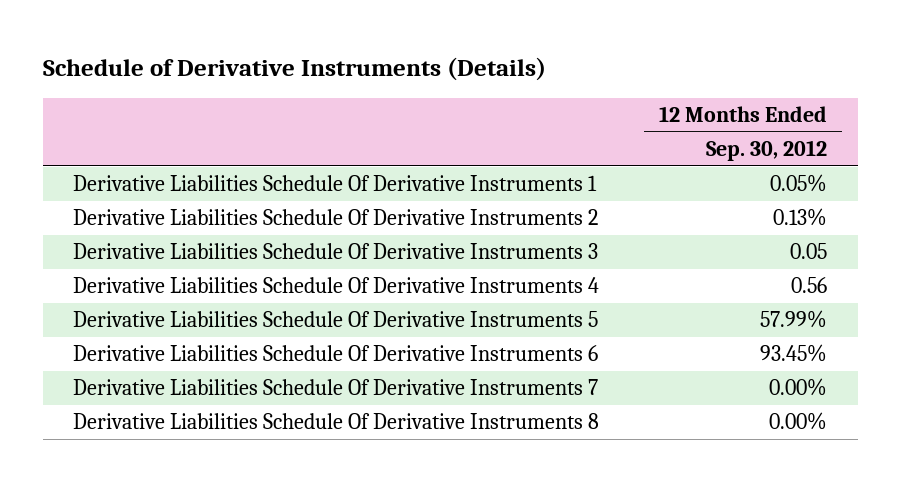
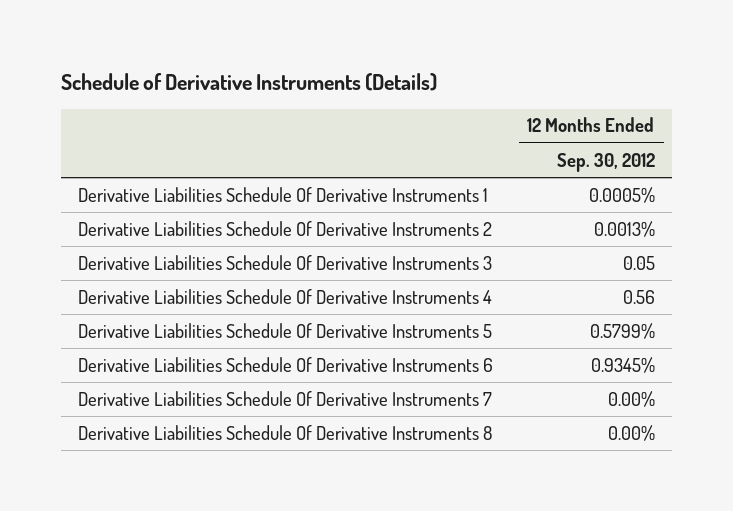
[770,174,828,193] 0.05% -> [588,186,655,203] 0.0005%
[773,208,828,227] 0.13% -> [593,220,655,237] 0.0013%
[760,310,828,329] 57.99% -> [589,322,655,339] 0.5799%
[760,344,828,363] 93.45% -> [590,356,655,373] 0.9345%

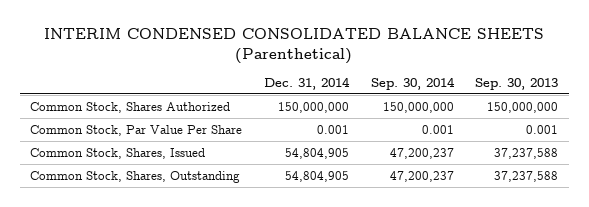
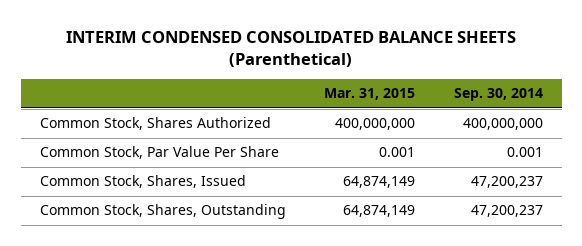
[263,76,350,90] Dec. 31, 2014 -> none
[475,77,559,90] Sep. 30, 2013 -> none
none -> [324,88,416,101] Mar. 31, 2015
[382,101,454,113] 150,000,000 -> [462,118,543,131] 400,000,000

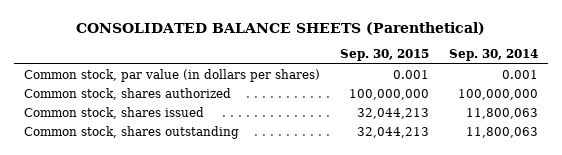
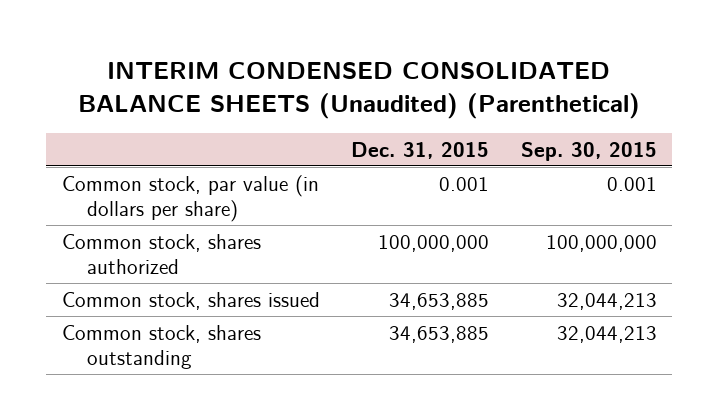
[75,21,485,35] CONSOLIDATED BALANCE SHEETS (Parenthetical) -> [78,61,641,119] INTERIM CONDENSED CONSOLIDATED BALANCE SHEETS (Unaudited) (Parenthetical)
[448,49,538,62] Sep. 30, 2014 -> none
none -> [351,141,490,159] Dec. 31, 2015
[23,68,320,82] Common stock, par value (in dollars per shares) -> [61,175,319,223] Common stock, par value (in dollars per share)

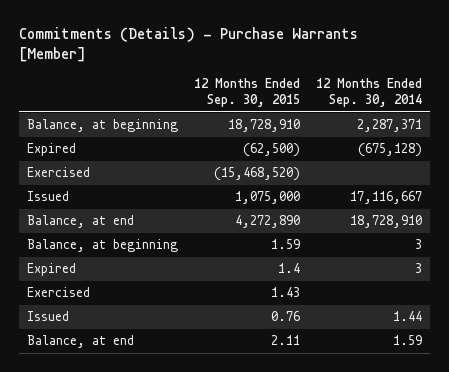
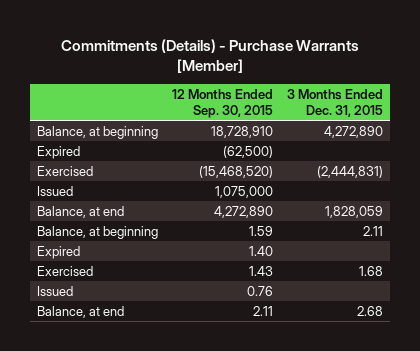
[315,78,422,108] 12 Months Ended Sep. 30, 2014 -> none
none -> [286,89,383,118] 3 Months Ended Dec. 31, 2015
[277,263,300,274] 1.4 -> [248,245,273,256] 1.40

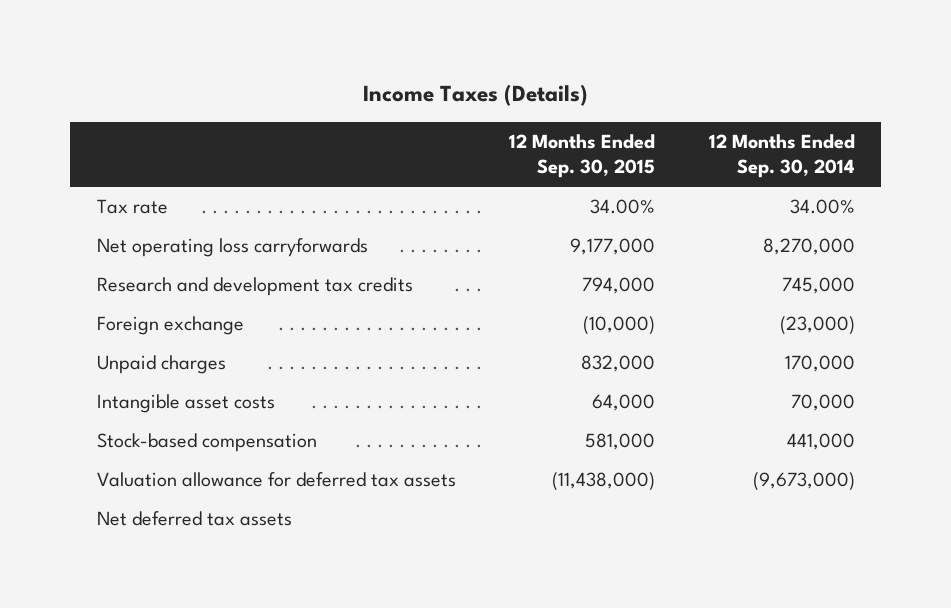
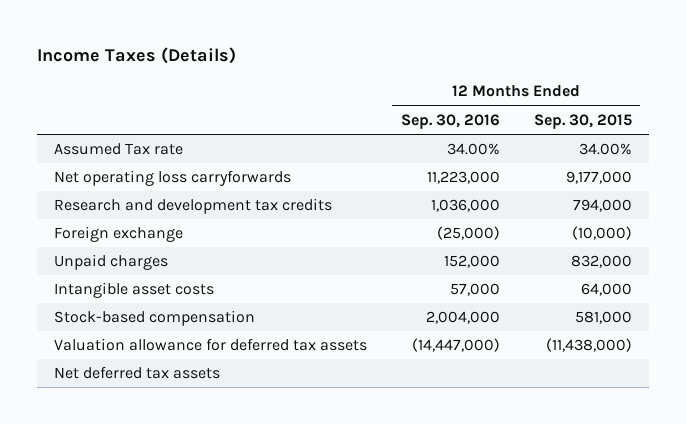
[708,133,855,179] 12 Months Ended Sep. 30, 2014 -> none
none -> [400,113,500,129] Sep. 30, 2016
[96,199,168,215] Tax rate -> [53,143,183,156] Assumed Tax rate

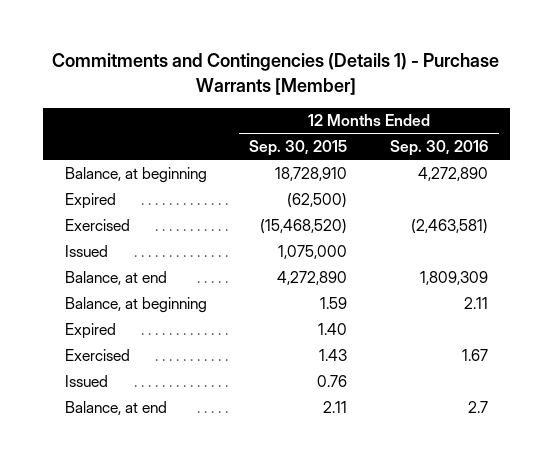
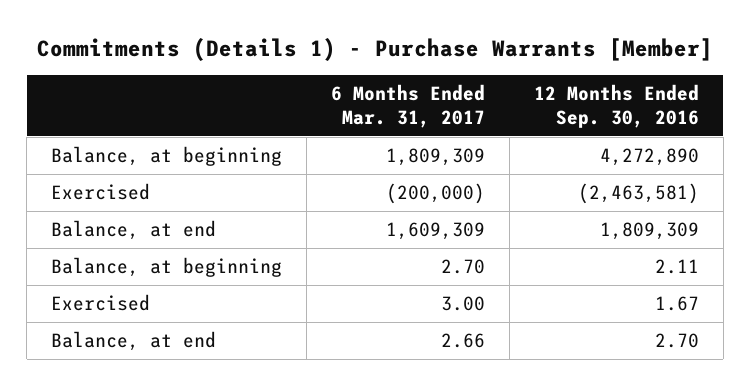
[52,53,500,95] Commitments and Contingencies (Details 1) - Purchase Warrants [Member] -> [37,38,714,62] Commitments (Details 1) - Purchase Warrants [Member]
[249,140,348,157] Sep. 30, 2015 -> none
none -> [331,84,486,129] 6 Months Ended Mar. 31, 2017
[64,192,116,209] Expired -> none
[64,244,108,257] Issued -> none
[64,322,116,339] Expired -> none
[64,374,108,387] Issued -> none
[468,400,489,413] 2.7 -> [655,332,700,348] 2.70

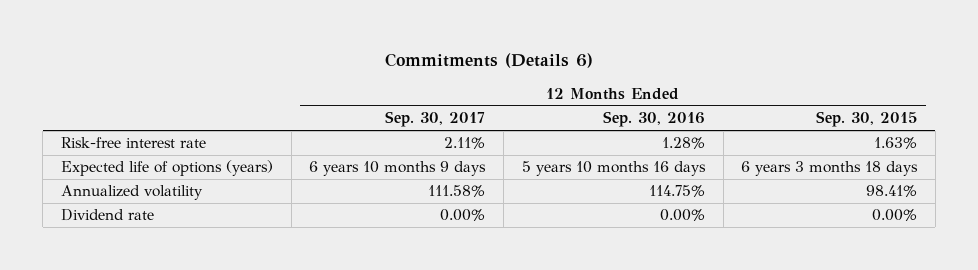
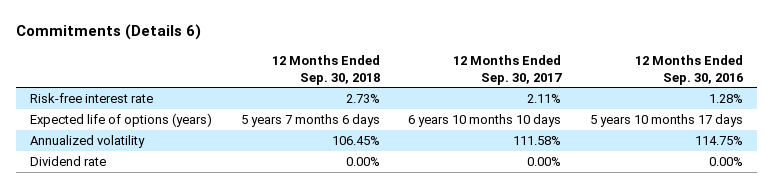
[816,111,918,128] Sep. 30, 2015 -> none
none -> [271,54,380,85] 12 Months Ended Sep. 30, 2018
[309,161,487,177] 6 years 10 months 9 days -> [408,114,562,128] 6 years 10 months 10 days
[521,161,706,177] 5 years 10 months 16 days -> [589,114,743,128] 5 years 10 months 17 days

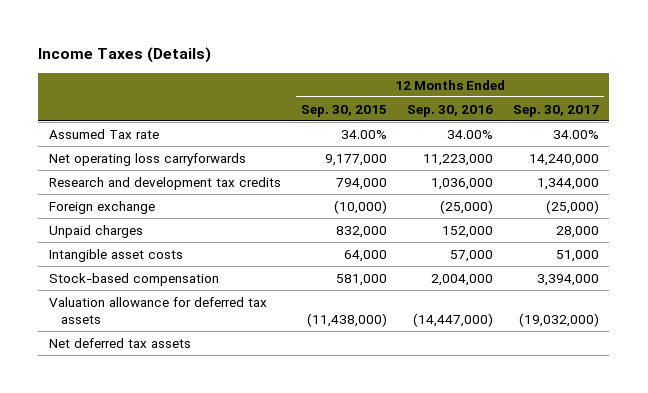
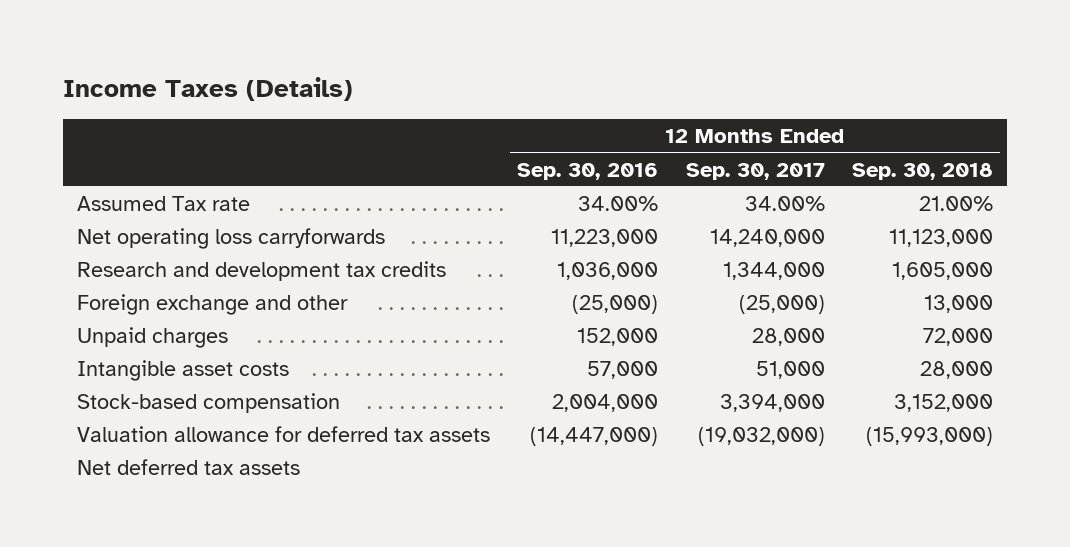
[300,104,387,117] Sep. 30, 2015 -> none
none -> [852,162,994,180] Sep. 30, 2018
[48,200,155,214] Foreign exchange -> [76,294,348,316] Foreign exchange and other

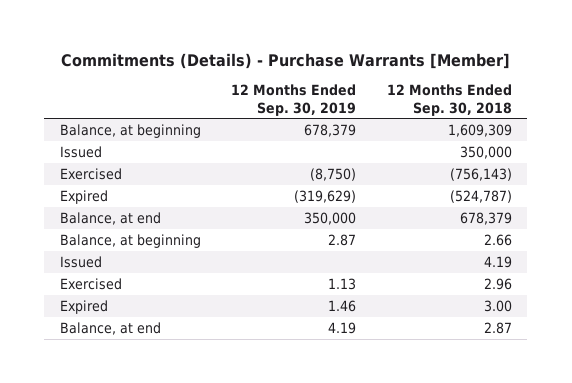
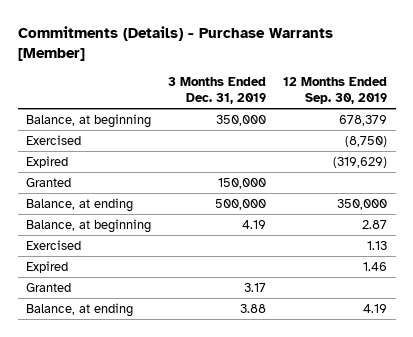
[386,84,512,116] 12 Months Ended Sep. 30, 2018 -> none
none -> [168,76,267,105] 3 Months Ended Dec. 31, 2019
[59,145,102,158] Issued -> none
none -> [26,177,72,187] Granted
[59,211,161,225] Balance, at end -> [26,197,134,212] Balance, at ending
[59,255,102,268] Issued -> none
none -> [26,282,72,292] Granted
[59,321,161,335] Balance, at end -> [26,302,134,317] Balance, at ending

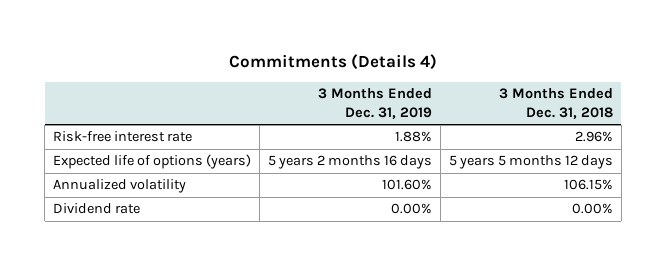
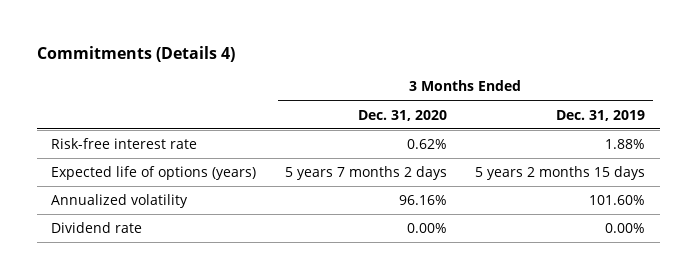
[498,88,613,119] 3 Months Ended Dec. 31, 2018 -> none
none -> [357,109,447,121] Dec. 31, 2020
[268,155,433,170] 5 years 2 months 16 days -> [475,165,646,180] 5 years 2 months 15 days

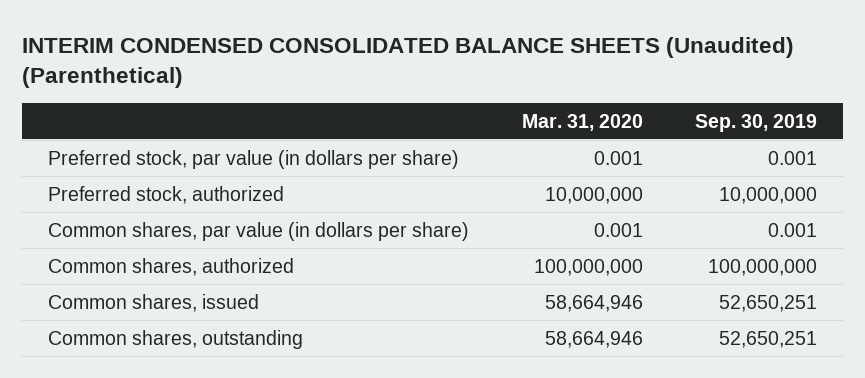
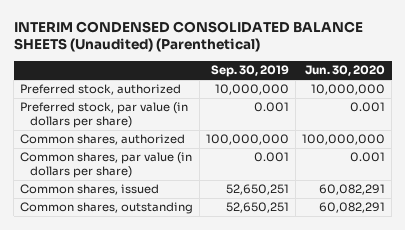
[521,113,643,131] Mar. 31, 2020 -> none
none -> [305,65,386,77] Jun. 30, 2020
[48,149,460,169] Preferred stock, par value (in dollars per share) -> [20,102,189,129] Preferred stock, par value (in dollars per share)
[48,221,470,241] Common shares, par value (in dollars per share) -> [20,152,193,179] Common shares, par value (in dollars per share)

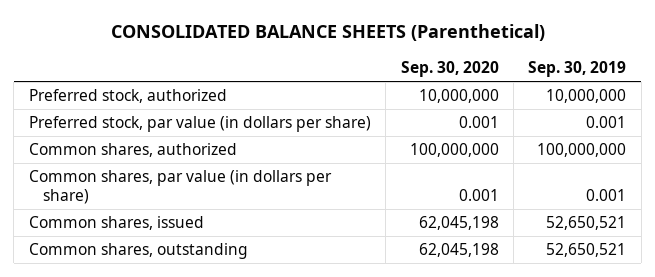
[13,20,363,53] INTERIM CONDENSED CONSOLIDATED BALANCE SHEETS (Unaudited) (Parenthetical) -> [110,24,545,42] CONSOLIDATED BALANCE SHEETS (Parenthetical)
[305,65,386,77] Jun. 30, 2020 -> none
none -> [400,61,499,78] Sep. 30, 2020
[226,184,290,196] 52,650,251 -> [546,216,627,231] 52,650,521
[226,202,290,214] 52,650,251 -> [546,243,627,258] 52,650,521

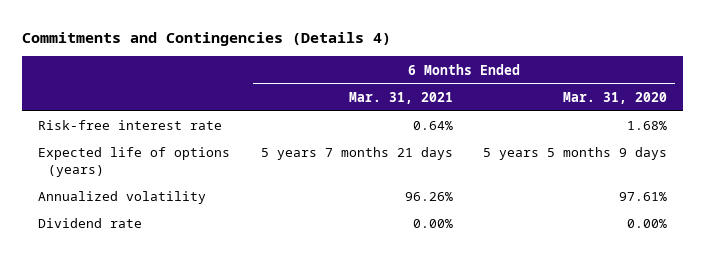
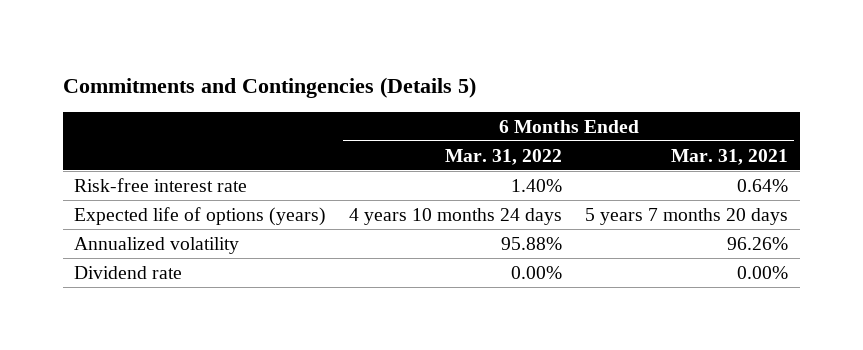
[22,31,392,46] Commitments and Contingencies (Details 4) -> [62,76,476,98] Commitments and Contingencies (Details 5)
[563,91,668,104] Mar. 31, 2020 -> none
none -> [445,148,563,165] Mar. 31, 2022
[260,147,453,161] 5 years 7 months 21 days -> [585,207,789,225] 5 years 7 months 20 days

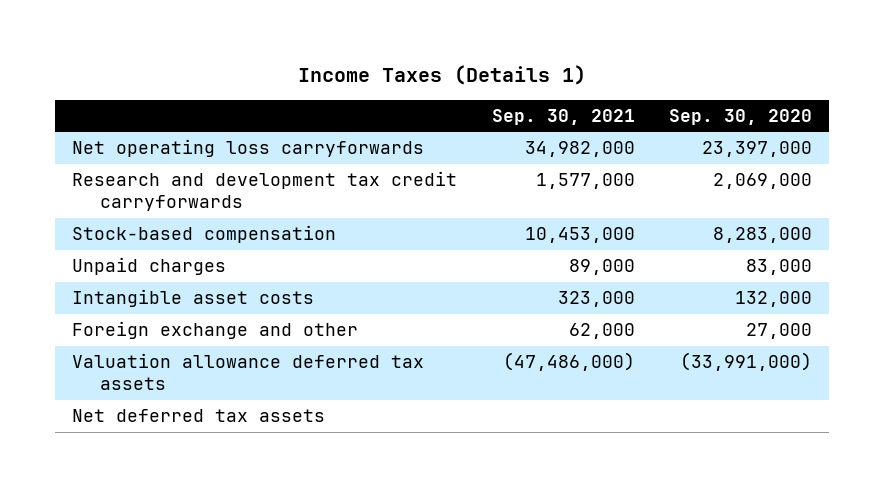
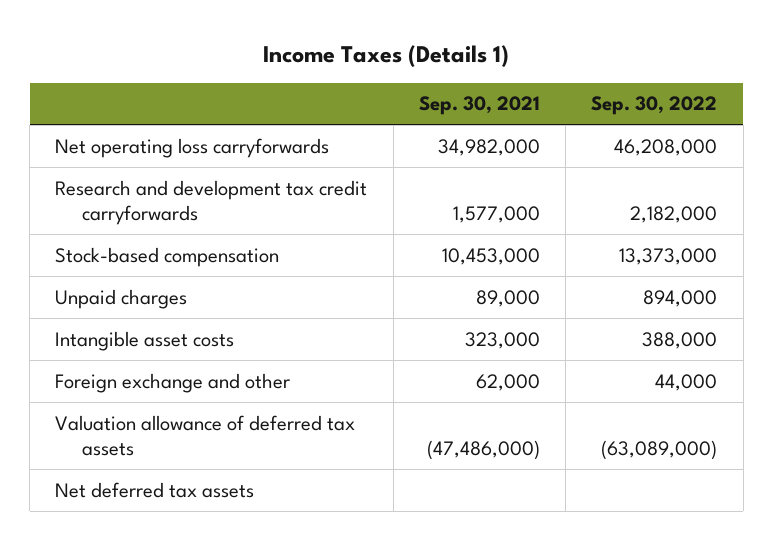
[668,108,812,125] Sep. 30, 2020 -> none
none -> [591,96,718,116] Sep. 30, 2022
[72,353,425,391] Valuation allowance deferred tax assets -> [55,414,356,456] Valuation allowance of deferred tax assets

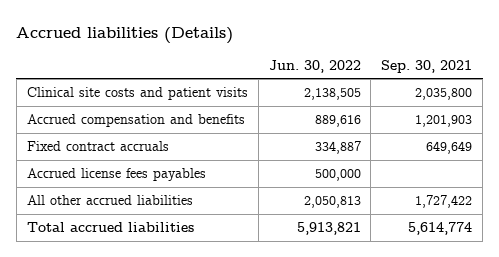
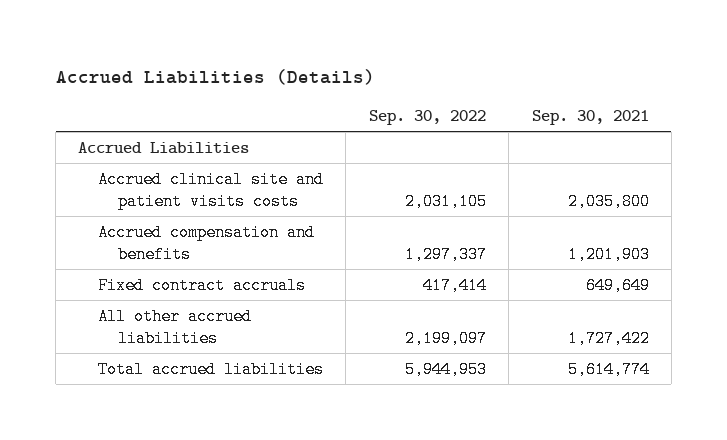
[16,26,234,44] Accrued liabilities (Details) -> [55,68,375,85] Accrued Liabilities (Details)
[268,59,361,73] Jun. 30, 2022 -> none
none -> [368,109,486,125] Sep. 30, 2022
none -> [78,141,250,154] Accrued Liabilities
[26,87,248,101] Clinical site costs and patient visits -> [98,170,325,210] Accrued clinical site and patient visits costs
[26,168,206,182] Accrued license fees payables -> none

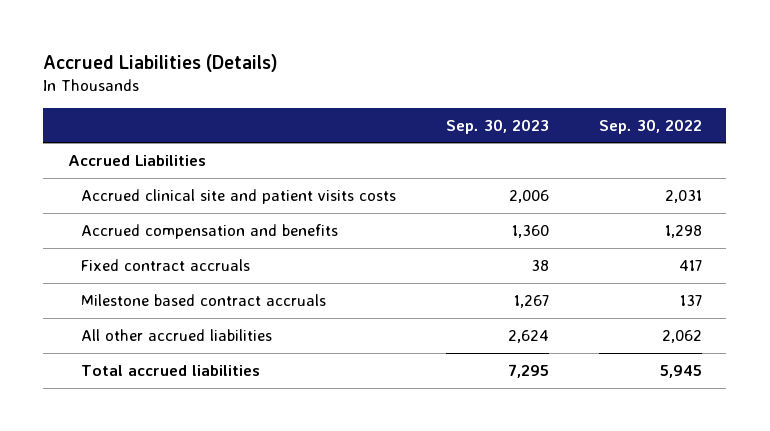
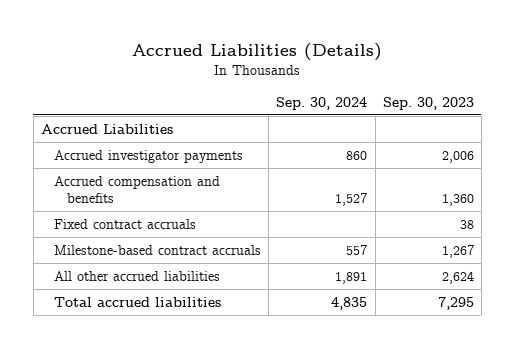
[598,118,702,134] Sep. 30, 2022 -> none
none -> [276,96,368,110] Sep. 30, 2024
[81,188,397,204] Accrued clinical site and patient visits costs -> none
none -> [54,149,244,163] Accrued investigator payments
[81,293,327,306] Milestone based contract accruals -> [54,244,262,255] Milestone-based contract accruals

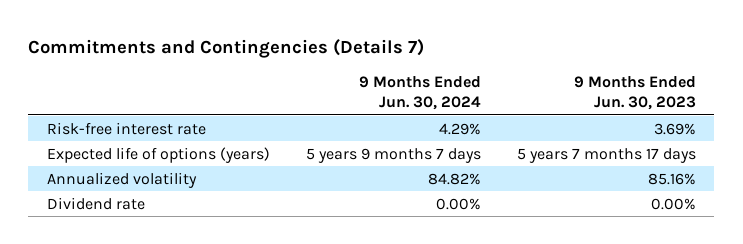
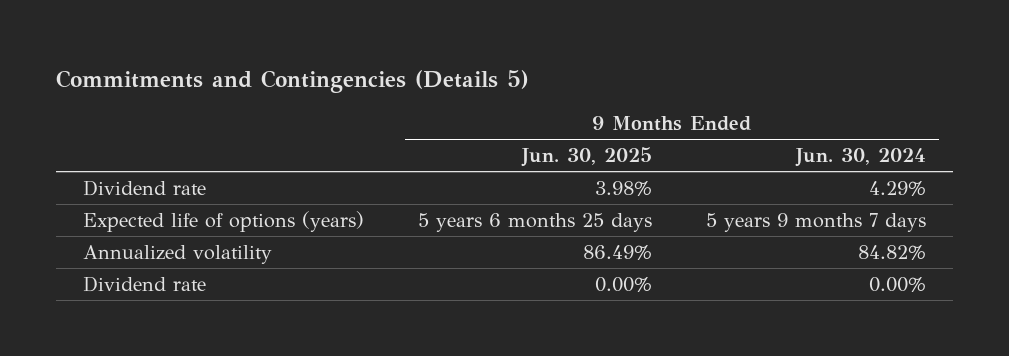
[28,39,425,59] Commitments and Contingencies (Details 7) -> [56,70,530,94] Commitments and Contingencies (Details 5)
[574,76,697,111] 9 Months Ended Jun. 30, 2023 -> none
none -> [521,147,653,168] Jun. 30, 2025
[46,121,206,135] Risk-free interest rate -> [83,179,207,196] Dividend rate

